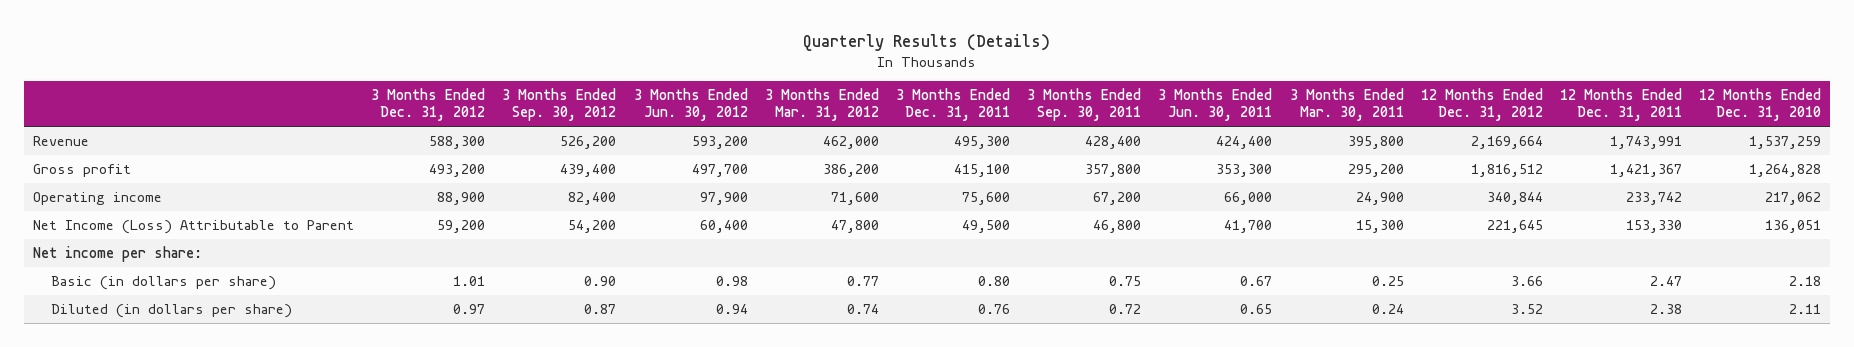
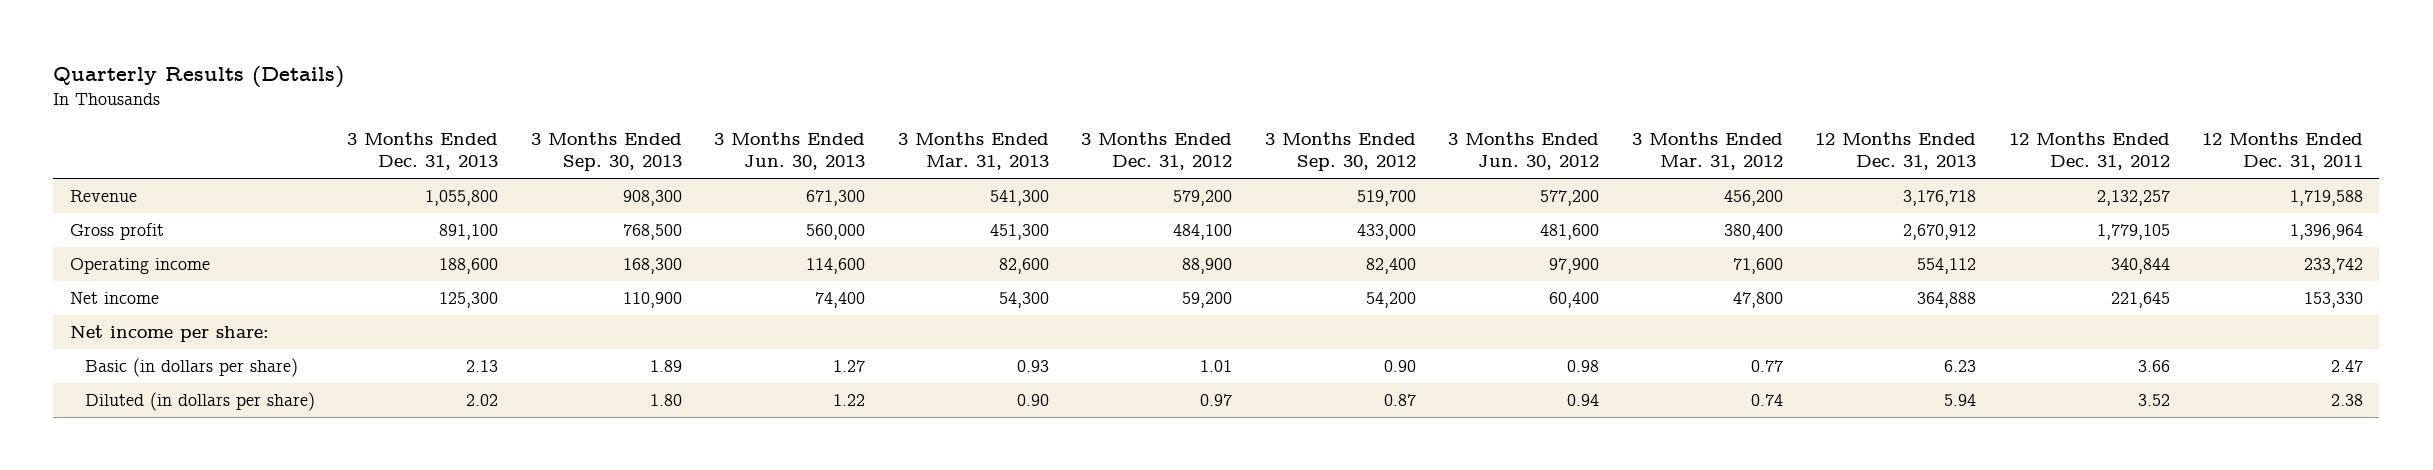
[896,87,1011,122] 3 Months Ended Dec. 31, 2011 -> none
[1027,87,1142,122] 3 Months Ended Sep. 30, 2011 -> none
[1158,87,1273,122] 3 Months Ended Jun. 30, 2011 -> none
[1289,87,1404,122] 3 Months Ended Mar. 30, 2011 -> none
[1699,87,1822,122] 12 Months Ended Dec. 31, 2010 -> none
none -> [347,132,499,171] 3 Months Ended Dec. 31, 2013
none -> [530,132,682,172] 3 Months Ended Sep. 30, 2013
none -> [714,132,866,171] 3 Months Ended Jun. 30, 2013
none -> [897,132,1049,171] 3 Months Ended Mar. 31, 2013
none -> [1815,132,1977,171] 12 Months Ended Dec. 31, 2013
[429,135,486,149] 588,300 -> [1173,190,1233,207] 579,200
[560,135,617,149] 526,200 -> [1356,190,1416,207] 519,700
[691,135,748,149] 593,200 -> [1540,190,1600,207] 577,200
[822,135,879,149] 462,000 -> [1723,190,1783,207] 456,200
[1470,135,1543,149] 2,169,664 -> [2096,190,2170,207] 2,132,257
[1610,135,1683,149] 1,743,991 -> [2289,190,2363,207] 1,719,588
[429,163,486,177] 493,200 -> [1173,224,1233,241] 484,100
[560,163,617,177] 439,400 -> [1356,224,1416,241] 433,000
[691,163,748,177] 497,700 -> [1540,224,1600,241] 481,600
[822,163,879,177] 386,200 -> [1723,224,1783,241] 380,400
[1470,163,1543,177] 1,816,512 -> [2096,224,2170,241] 1,779,105
[1610,163,1683,177] 1,421,367 -> [2289,224,2363,241] 1,396,964
[33,219,355,234] Net Income (Loss) Attributable to Parent -> [69,292,159,305] Net income

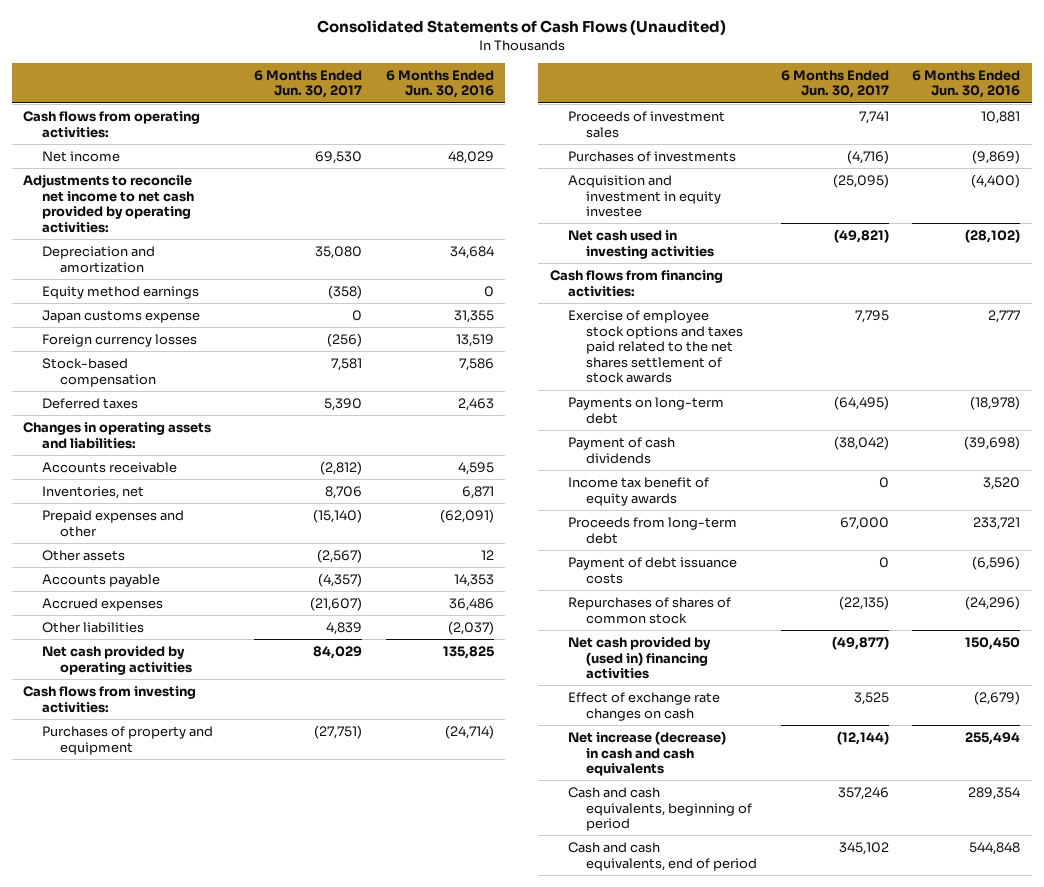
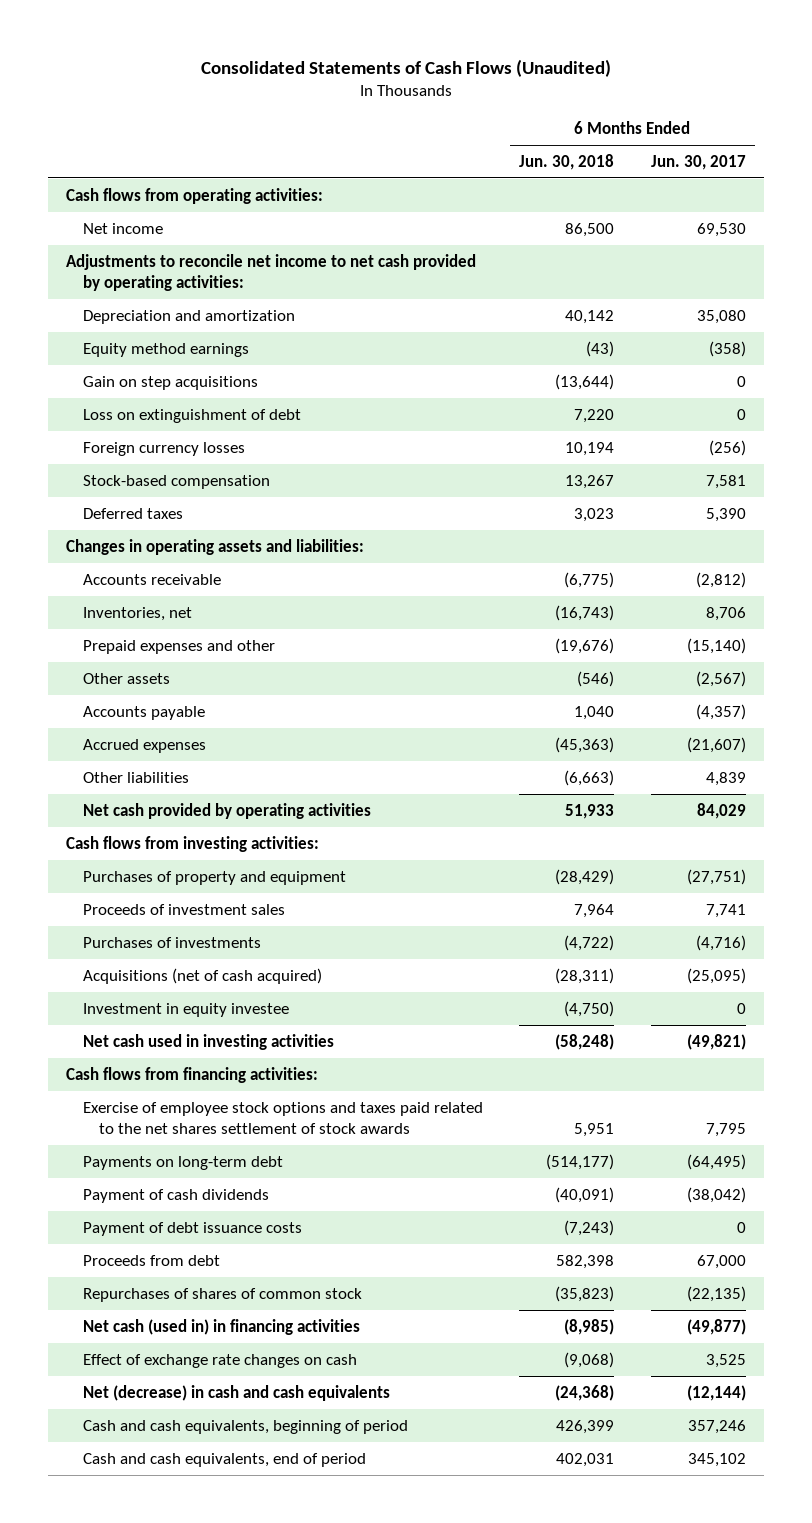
[385,69,494,99] 6 Months Ended Jun. 30, 2016 -> none
none -> [519,153,615,170] Jun. 30, 2018
[41,309,200,323] Japan customs expense -> none
none -> [82,375,258,390] Gain on step acquisitions
none -> [82,408,301,423] Loss on extinguishment of debt
[568,174,722,218] Acquisition and investment in equity investee -> [82,967,322,984] Acquisitions (net of cash acquired)
none -> [82,1002,289,1017] Investment in equity investee
[568,476,710,506] Income tax benefit of equity awards -> none
[568,516,738,544] Proceeds from long-term debt -> none
none -> [82,1254,220,1266] Proceeds from debt
[568,636,712,680] Net cash provided by (used in) financing activities -> [82,1318,360,1335] Net cash (used in) in financing activities
[568,730,727,777] Net increase (decrease) in cash and cash equivalents -> [82,1384,390,1401] Net (decrease) in cash and cash equivalents

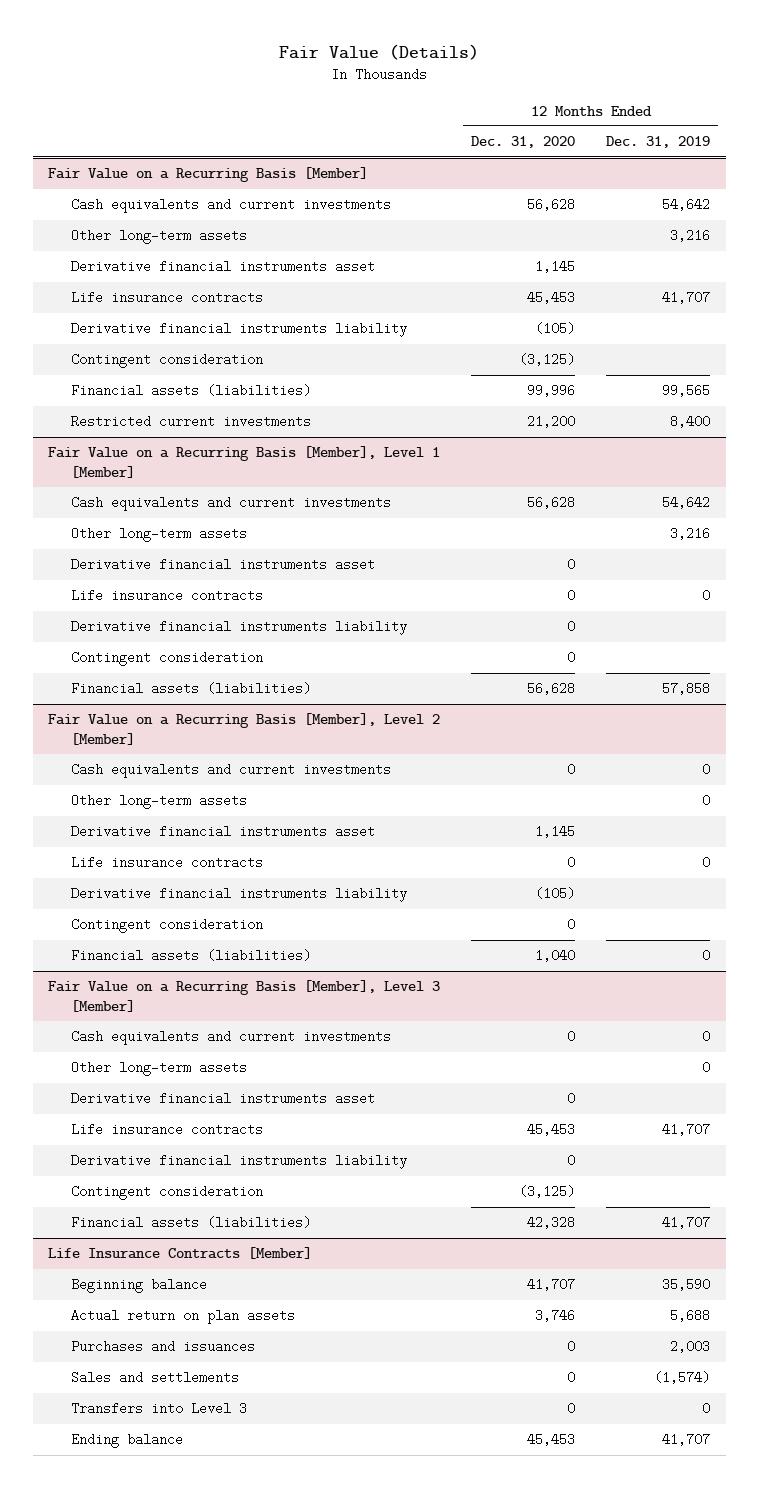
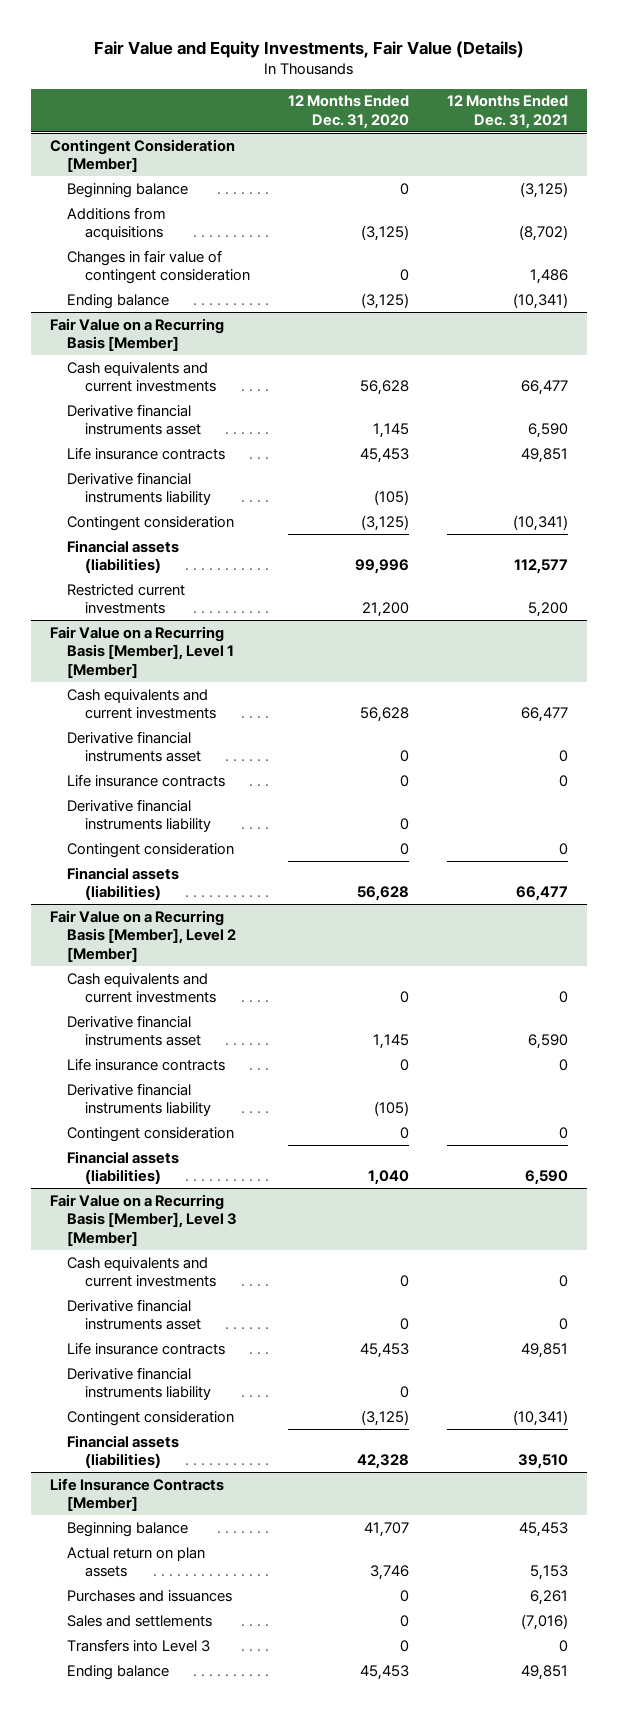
[279,43,480,60] Fair Value (Details) -> [94,40,525,58] Fair Value and Equity Investments, Fair Value (Details)
[606,136,711,149] Dec. 31, 2019 -> none
none -> [447,95,569,129] 12 Months Ended Dec. 31, 2021
none -> [49,138,235,173] Contingent Consideration [Member]
none -> [67,182,189,198] Beginning balance
none -> [67,206,167,241] Additions from acquisitions
none -> [67,249,250,285] Changes in fair value of contingent consideration
none -> [67,293,170,309] Ending balance
[71,229,248,245] Other long-term assets -> none
[71,527,248,543] Other long-term assets -> none
[71,794,248,810] Other long-term assets -> none
[71,1061,248,1077] Other long-term assets -> none

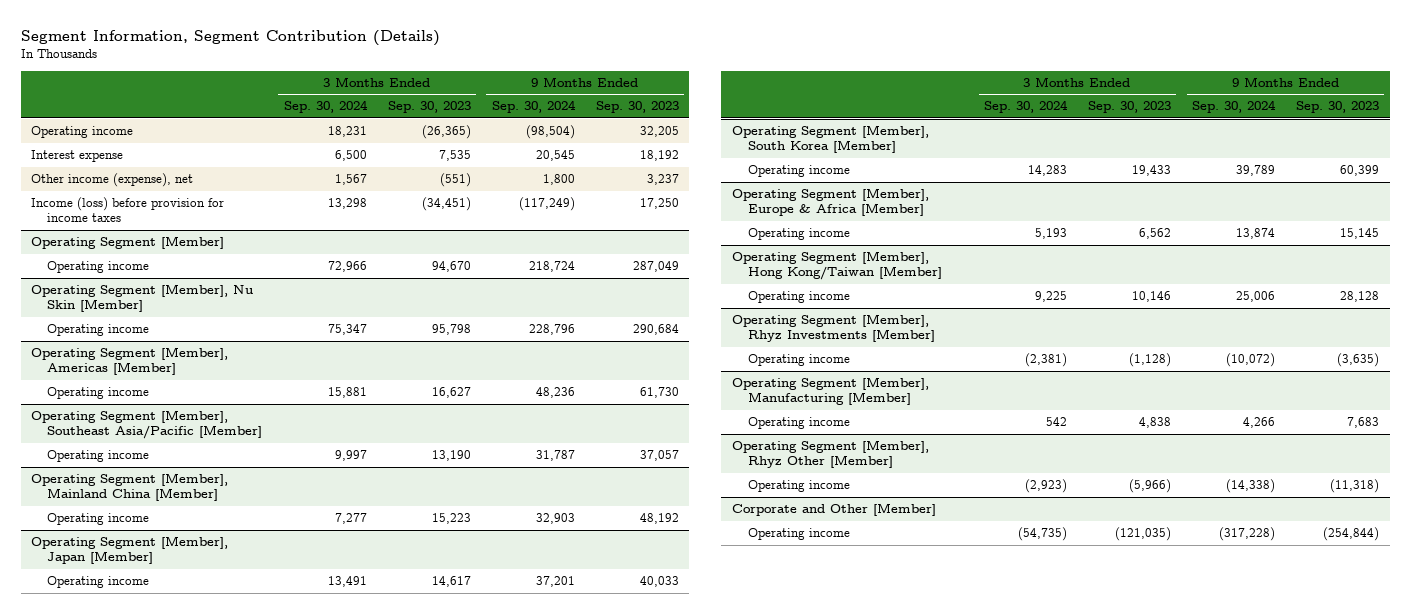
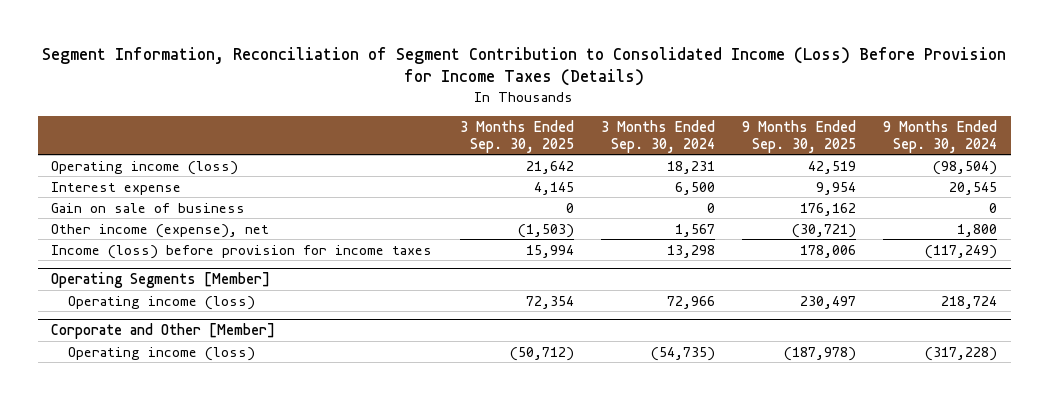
[20,29,440,46] Segment Information, Segment Contribution (Details) -> [42,47,1007,87] Segment Information, Reconciliation of Segment Contribution to Consolidated Income (Loss) Before Provision for Income Taxes (Details)
[387,101,471,114] Sep. 30, 2023 -> none
[595,101,679,114] Sep. 30, 2023 -> none
none -> [459,119,574,153] 3 Months Ended Sep. 30, 2025
none -> [742,119,857,153] 9 Months Ended Sep. 30, 2025
[31,126,134,139] Operating income -> [51,160,239,175] Operating income (loss)
none -> [51,202,246,213] Gain on sale of business
[31,284,254,313] Operating Segment [Member], Nu Skin [Member] -> none
[47,324,150,337] Operating income -> none
[31,347,229,376] Operating Segment [Member], Americas [Member] -> none
[47,387,150,400] Operating income -> none
[31,410,263,440] Operating Segment [Member], Southeast Asia/Pacific [Member] -> none
[47,450,150,463] Operating income -> none
[31,473,229,502] Operating Segment [Member], Mainland China [Member] -> none
[47,513,150,526] Operating income -> none
[31,536,229,565] Operating Segment [Member], Japan [Member] -> none
[47,576,150,589] Operating income -> none
[731,125,929,154] Operating Segment [Member], South Korea [Member] -> none
[747,165,850,178] Operating income -> none
[731,188,929,217] Operating Segment [Member], Europe & Africa [Member] -> none
[747,228,850,241] Operating income -> none
[731,251,942,281] Operating Segment [Member], Hong Kong/Taiwan [Member] -> none
[747,291,850,304] Operating income -> none
[731,314,935,343] Operating Segment [Member], Rhyz Investments [Member] -> none
[747,354,850,367] Operating income -> none
[731,377,929,406] Operating Segment [Member], Manufacturing [Member] -> none
[747,417,850,430] Operating income -> none
[731,440,929,469] Operating Segment [Member], Rhyz Other [Member] -> none
[747,480,850,493] Operating income -> none
[31,236,225,250] Operating Segment [Member] -> [51,272,271,289] Operating Segments [Member]
[47,261,150,274] Operating income -> [67,295,255,310] Operating income (loss)
[747,528,850,541] Operating income -> [67,346,255,361] Operating income (loss)

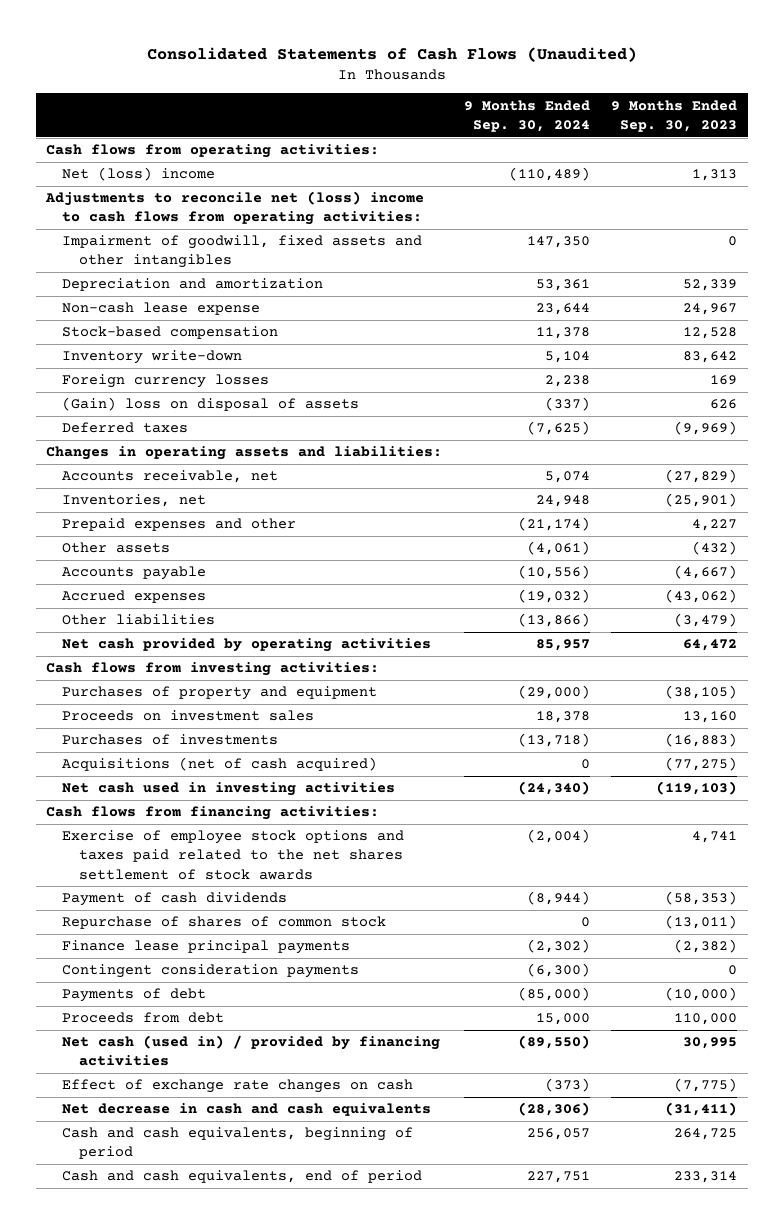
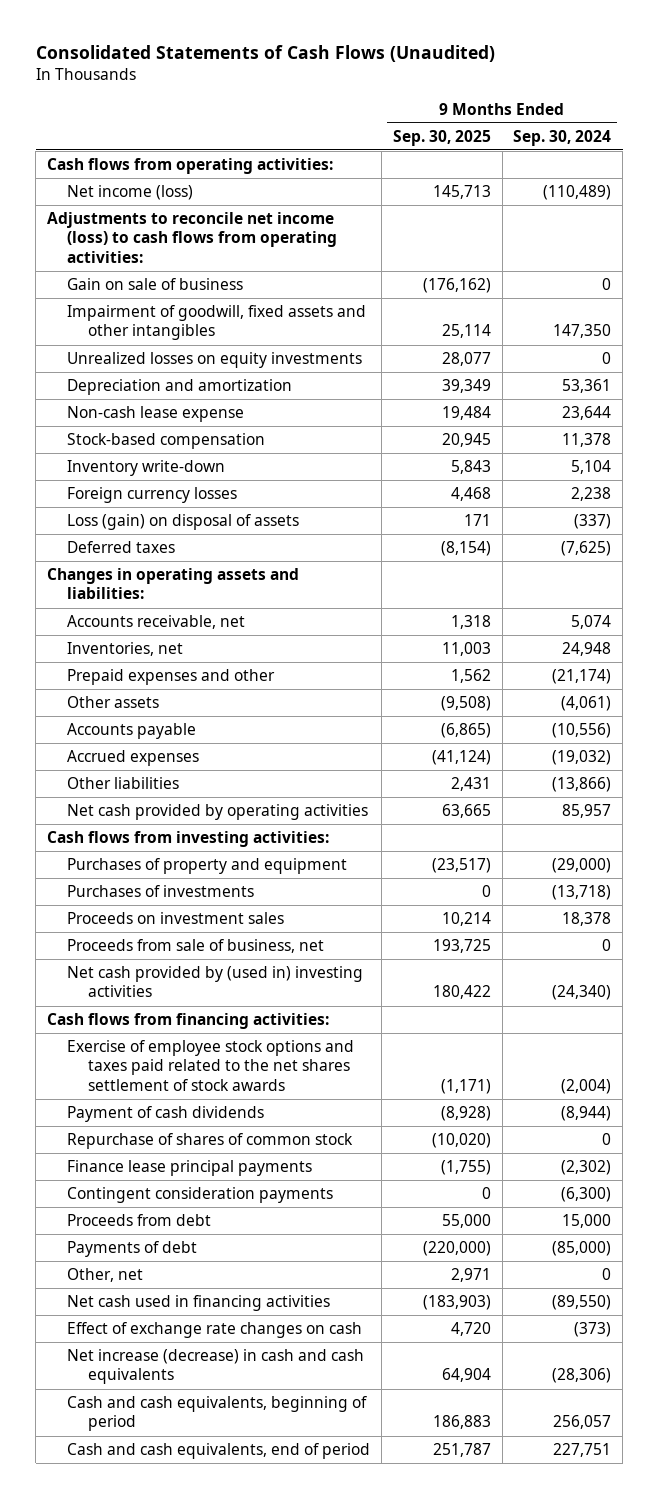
[611,99,738,132] 9 Months Ended Sep. 30, 2023 -> none
none -> [392,129,491,146] Sep. 30, 2025
[62,167,216,182] Net (loss) income -> [67,185,194,201] Net income (loss)
[45,191,425,226] Adjustments to reconcile net (loss) income to cash flows from operating activities: -> [46,212,338,263] Adjustments to reconcile net income (loss) to cash flows from operating activities:
none -> [67,278,244,291] Gain on sale of business
none -> [67,352,363,369] Unrealized losses on equity investments
[62,397,360,412] (Gain) loss on disposal of assets -> [67,514,300,531] Loss (gain) on disposal of assets
[62,757,378,772] Acquisitions (net of cash acquired) -> none
[62,710,315,722] Proceeds on investment sales -> [67,912,285,925] Proceeds on investment sales
none -> [67,939,325,954] Proceeds from sale of business, net
[62,782,396,797] Net cash used in investing activities -> [67,966,364,998] Net cash provided by (used in) investing activities
[62,988,207,1003] Payments of debt -> [67,1241,198,1258] Payments of debt
none -> [67,1268,144,1283] Other, net
[62,1035,441,1067] Net cash (used in) / provided by financing activities -> [67,1295,331,1312] Net cash used in financing activities
[62,1103,432,1117] Net decrease in cash and cash equivalents -> [67,1349,365,1385] Net increase (decrease) in cash and cash equivalents

